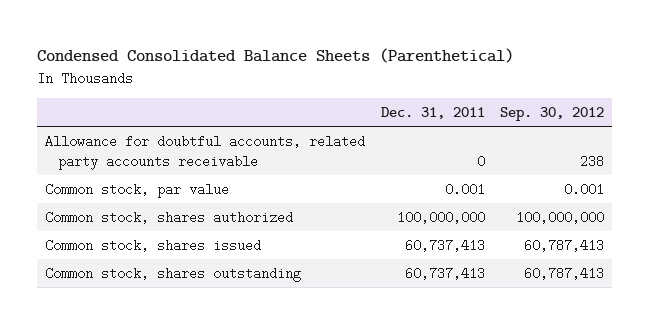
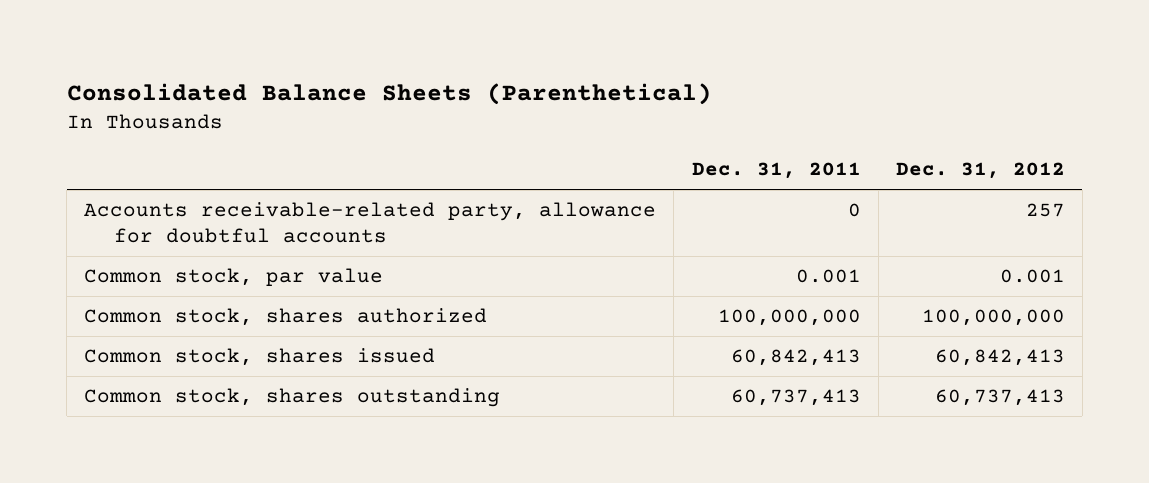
[37,48,515,64] Condensed Consolidated Balance Sheets (Parenthetical) -> [66,82,712,105] Consolidated Balance Sheets (Parenthetical)
[500,106,605,121] Sep. 30, 2012 -> none
none -> [895,162,1065,180] Dec. 31, 2012
[44,134,365,170] Allowance for doubtful accounts, related party accounts receivable -> [84,202,657,243] Accounts receivable-related party, allowance for doubtful accounts
[404,238,485,252] 60,737,413 -> [730,349,861,367] 60,842,413

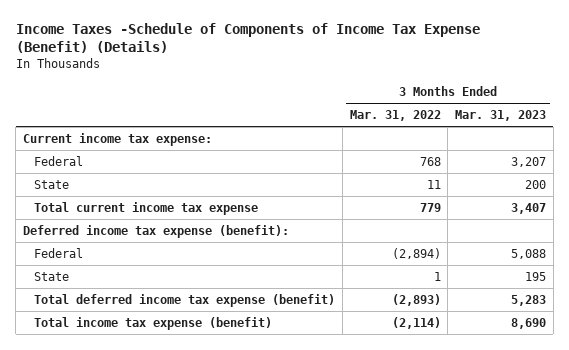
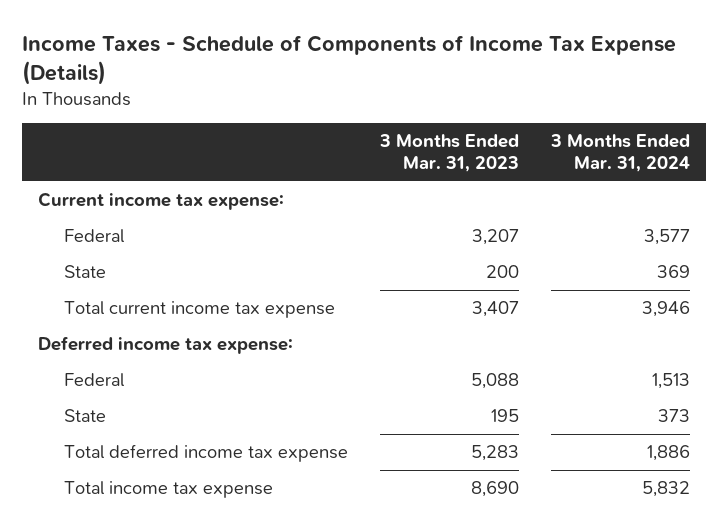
[15,23,480,54] Income Taxes -Schedule of Components of Income Tax Expense (Benefit) (Details) -> [22,34,677,85] Income Taxes - Schedule of Components of Income Tax Expense (Details)
[349,109,441,121] Mar. 31, 2022 -> none
none -> [549,134,690,173] 3 Months Ended Mar. 31, 2024
[23,224,290,238] Deferred income tax expense (benefit): -> [38,336,294,355] Deferred income tax expense:
[34,293,336,307] Total deferred income tax expense (benefit) -> [63,444,348,463] Total deferred income tax expense
[34,316,273,330] Total income tax expense (benefit) -> [63,481,273,499] Total income tax expense

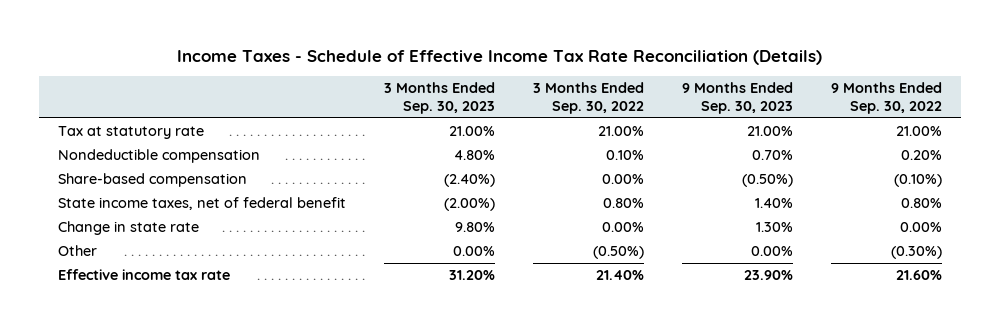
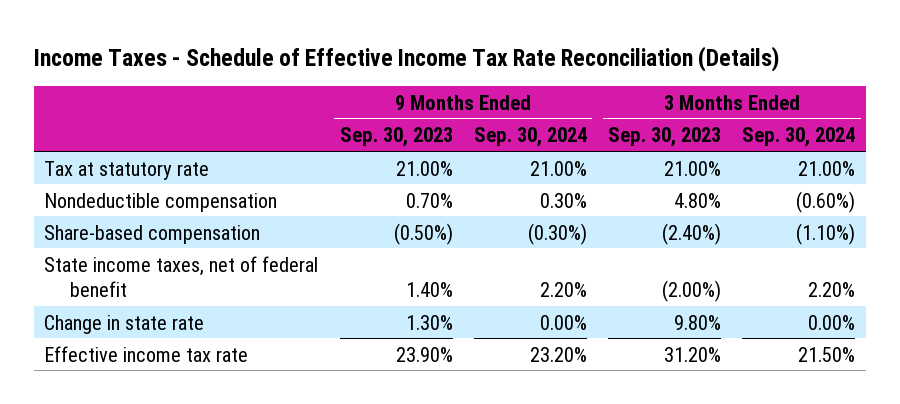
[533,82,645,115] 3 Months Ended Sep. 30, 2022 -> none
[831,82,943,115] 9 Months Ended Sep. 30, 2022 -> none
none -> [473,127,587,148] Sep. 30, 2024
none -> [742,127,856,148] Sep. 30, 2024
[58,244,98,256] Other -> none

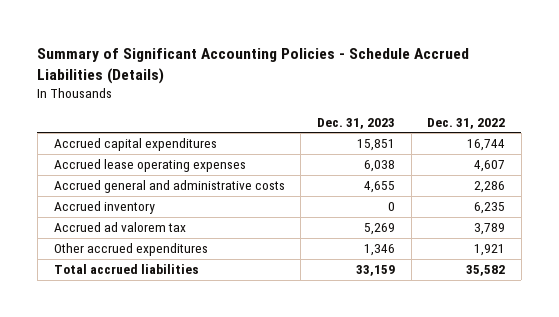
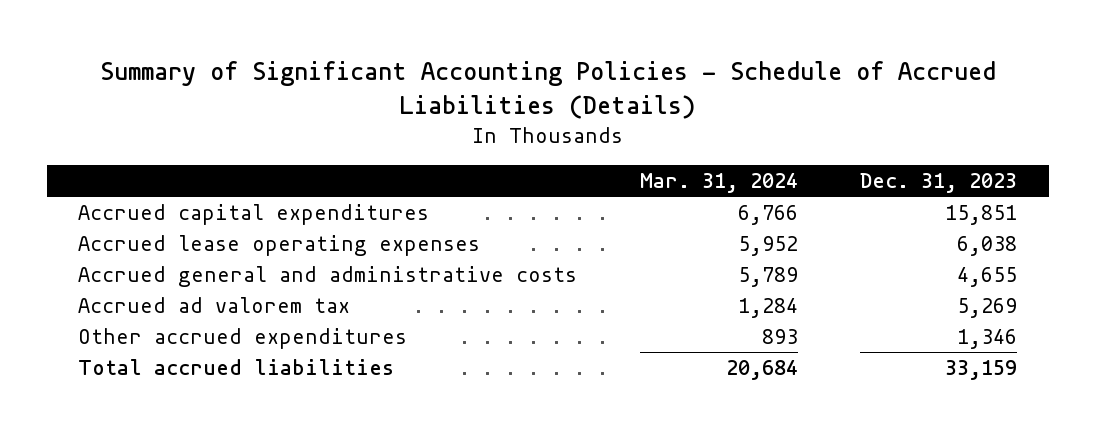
[37,47,470,84] Summary of Significant Accounting Policies - Schedule Accrued Liabilities (Details) -> [99,61,996,120] Summary of Significant Accounting Policies - Schedule of Accrued Liabilities (Details)
[427,117,506,129] Dec. 31, 2022 -> none
none -> [639,173,798,194] Mar. 31, 2024
[53,201,155,215] Accrued inventory -> none

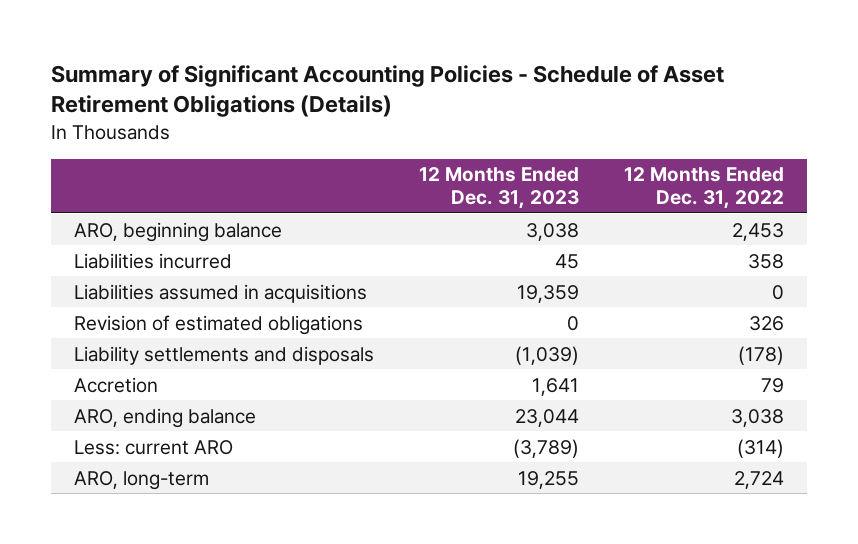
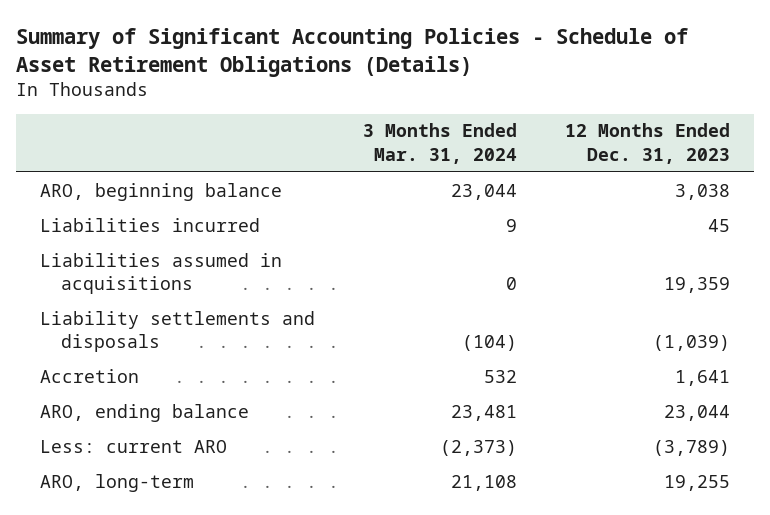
[624,167,785,210] 12 Months Ended Dec. 31, 2022 -> none
none -> [363,123,518,164] 3 Months Ended Mar. 31, 2024
[73,314,363,335] Revision of estimated obligations -> none

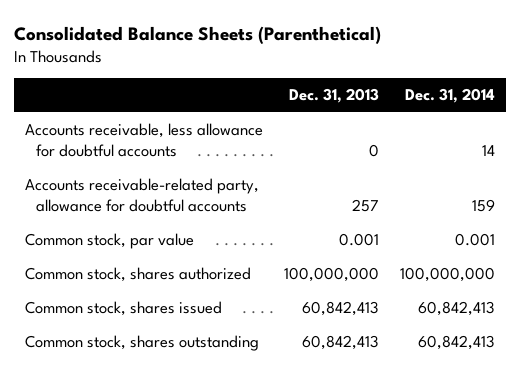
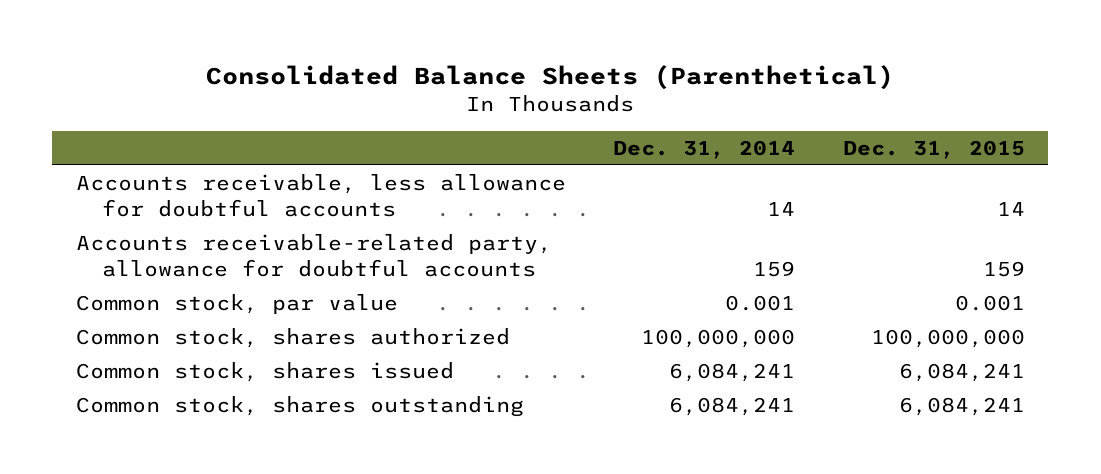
[289,88,380,104] Dec. 31, 2013 -> none
none -> [842,139,1025,159] Dec. 31, 2015
[418,301,496,317] 60,842,413 -> [669,363,796,383] 6,084,241
[418,335,496,351] 60,842,413 -> [669,397,796,417] 6,084,241

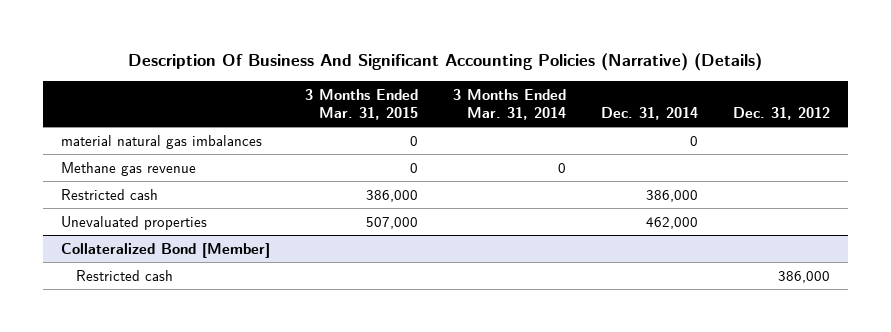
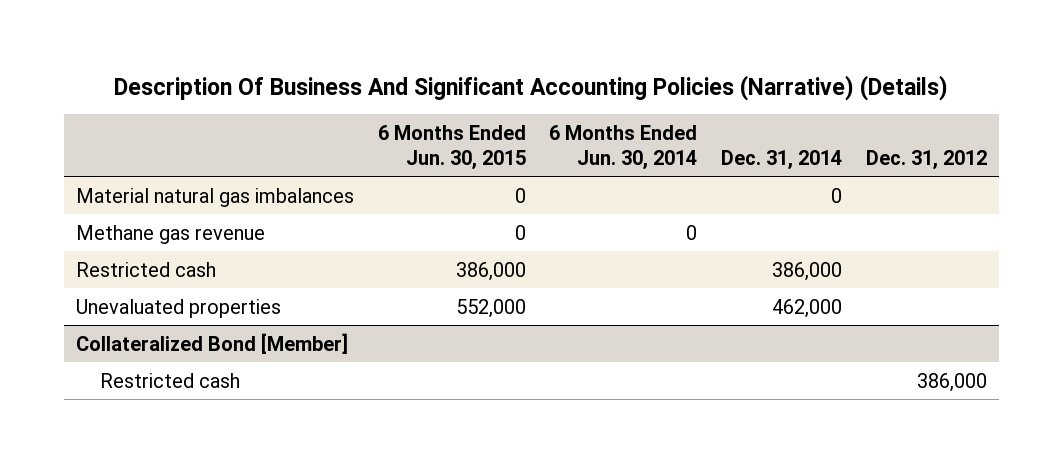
[304,89,418,121] 3 Months Ended Mar. 31, 2015 -> none
[452,89,566,121] 3 Months Ended Mar. 31, 2014 -> none
none -> [377,124,526,170] 6 Months Ended Jun. 30, 2015
none -> [549,124,698,170] 6 Months Ended Jun. 30, 2014
[60,134,262,149] material natural gas imbalances -> [75,187,354,207] Material natural gas imbalances

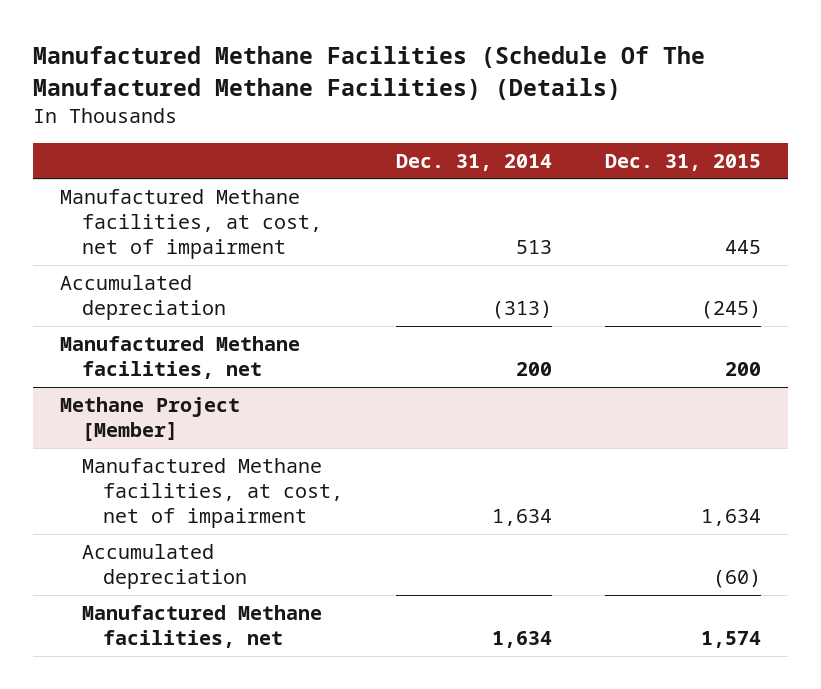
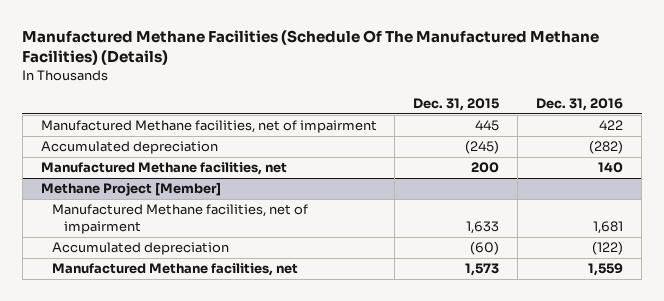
[396,153,553,171] Dec. 31, 2014 -> none
none -> [536,98,624,112] Dec. 31, 2016
[59,188,322,260] Manufactured Methane facilities, at cost, net of impairment -> [40,120,377,134] Manufactured Methane facilities, net of impairment
[81,457,344,529] Manufactured Methane facilities, at cost, net of impairment -> [52,204,309,234] Manufactured Methane facilities, net of impairment
[701,509,762,527] 1,634 -> [466,220,500,234] 1,633
[701,631,762,649] 1,574 -> [465,263,500,277] 1,573

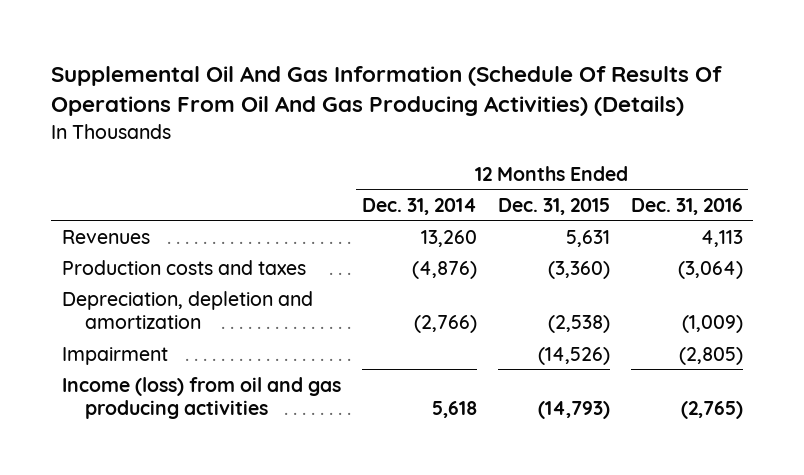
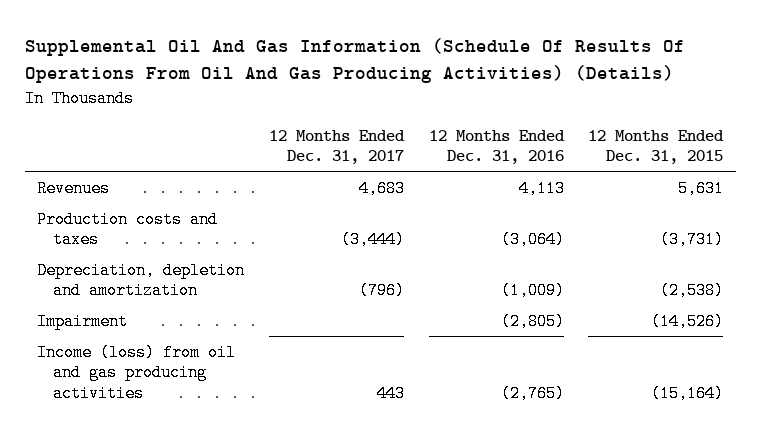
[361,197,477,215] Dec. 31, 2014 -> none
none -> [268,129,405,165] 12 Months Ended Dec. 31, 2017
[547,260,610,279] (3,360) -> [660,231,725,249] (3,731)
[537,401,610,420] (14,793) -> [651,384,725,402] (15,164)

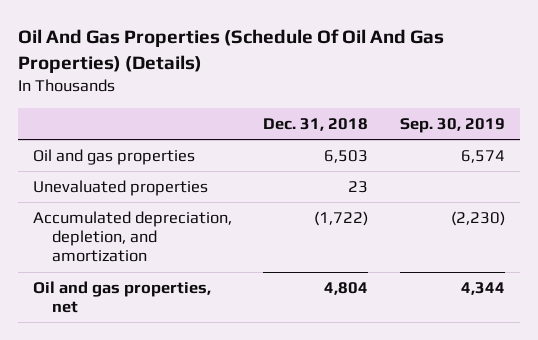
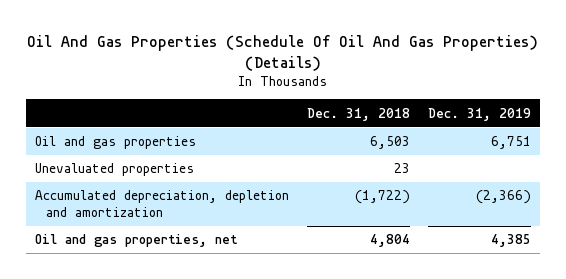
[399,118,505,134] Sep. 30, 2019 -> none
none -> [428,107,532,121] Dec. 31, 2019
[33,211,233,263] Accumulated depreciation, depletion, and amortization -> [34,190,289,218] Accumulated depreciation, depletion and amortization

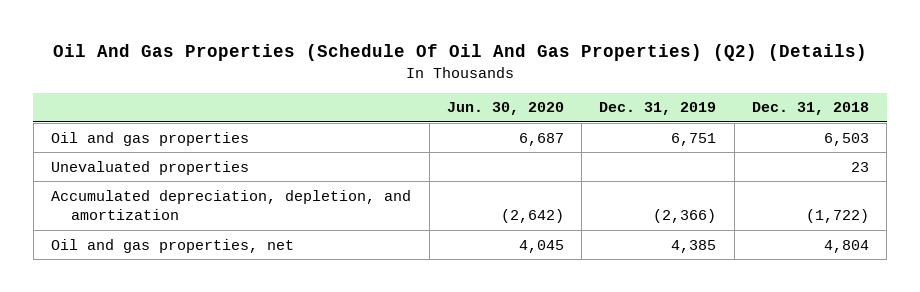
[27,34,539,71] Oil And Gas Properties (Schedule Of Oil And Gas Properties) (Details) -> [53,44,868,62] Oil And Gas Properties (Schedule Of Oil And Gas Properties) (Q2) (Details)
none -> [446,102,564,116] Jun. 30, 2020
[34,190,289,218] Accumulated depreciation, depletion and amortization -> [51,189,412,221] Accumulated depreciation, depletion, and amortization

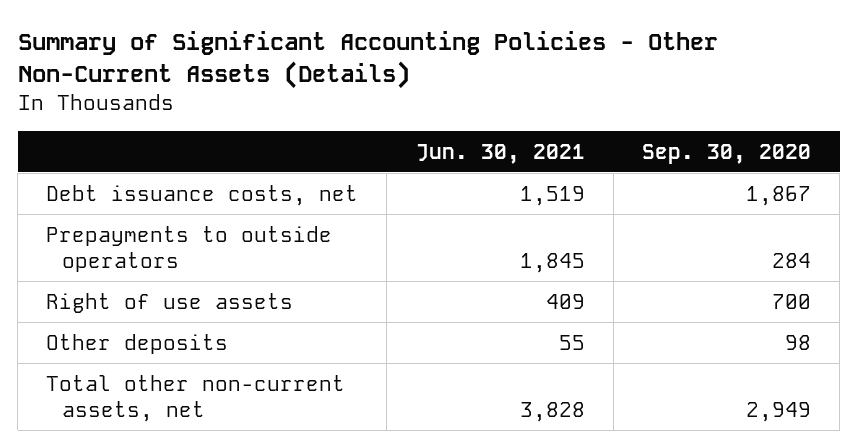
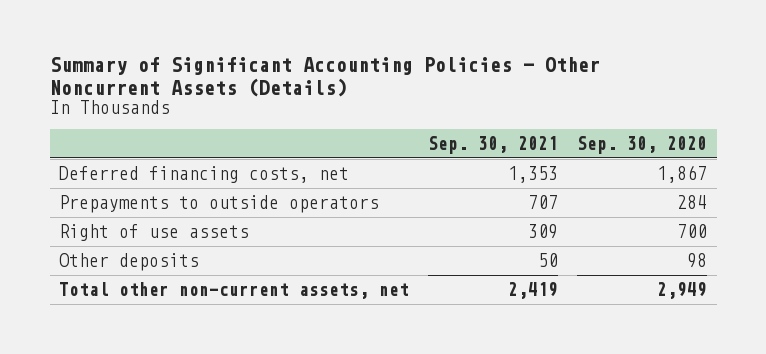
[17,30,718,90] Summary of Significant Accounting Policies - Other Non-Current Assets (Details) -> [49,57,600,97] Summary of Significant Accounting Policies - Other Noncurrent Assets (Details)
[415,143,585,164] Jun. 30, 2021 -> none
none -> [428,135,559,154] Sep. 30, 2021
[46,184,359,206] Debt issuance costs, net -> [59,166,350,184] Deferred financing costs, net

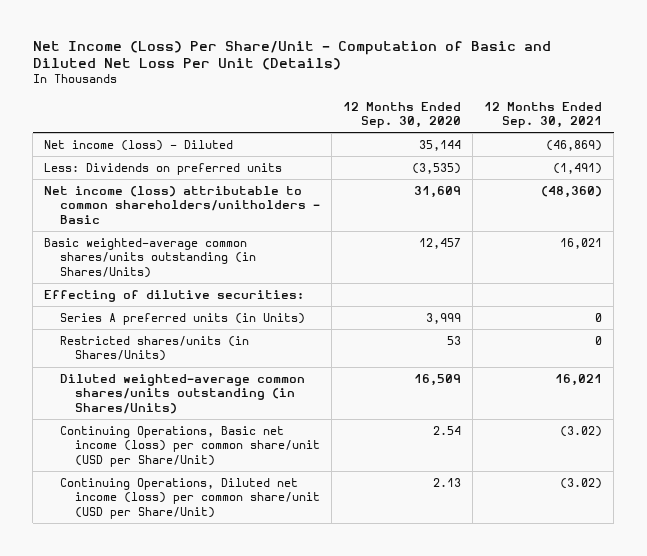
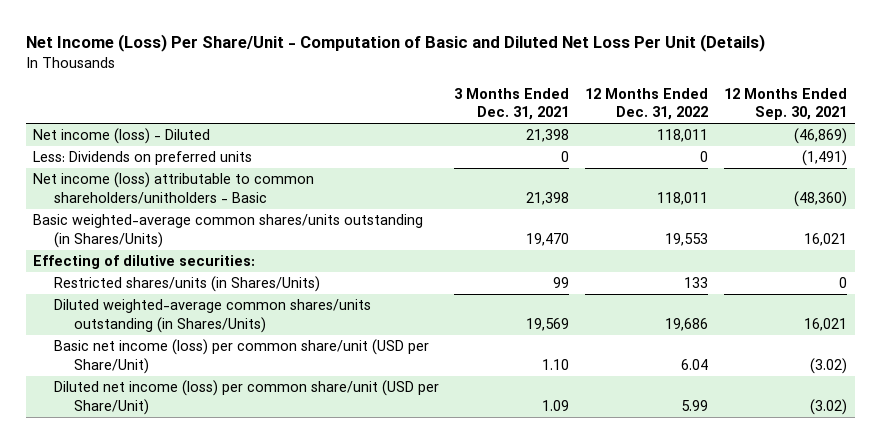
[343,101,462,129] 12 Months Ended Sep. 30, 2020 -> none
none -> [454,87,570,121] 3 Months Ended Dec. 31, 2021
none -> [585,87,709,121] 12 Months Ended Dec. 31, 2022
[59,312,305,325] Series A preferred units (in Units) -> none
[59,425,320,467] Continuing Operations, Basic net income (loss) per common share/unit (USD per Share/Unit) -> [53,339,429,374] Basic net income (loss) per common share/unit (USD per Share/Unit)
[59,477,320,519] Continuing Operations, Diluted net income (loss) per common share/unit (USD per Share/Unit) -> [53,380,439,415] Diluted net income (loss) per common share/unit (USD per Share/Unit)

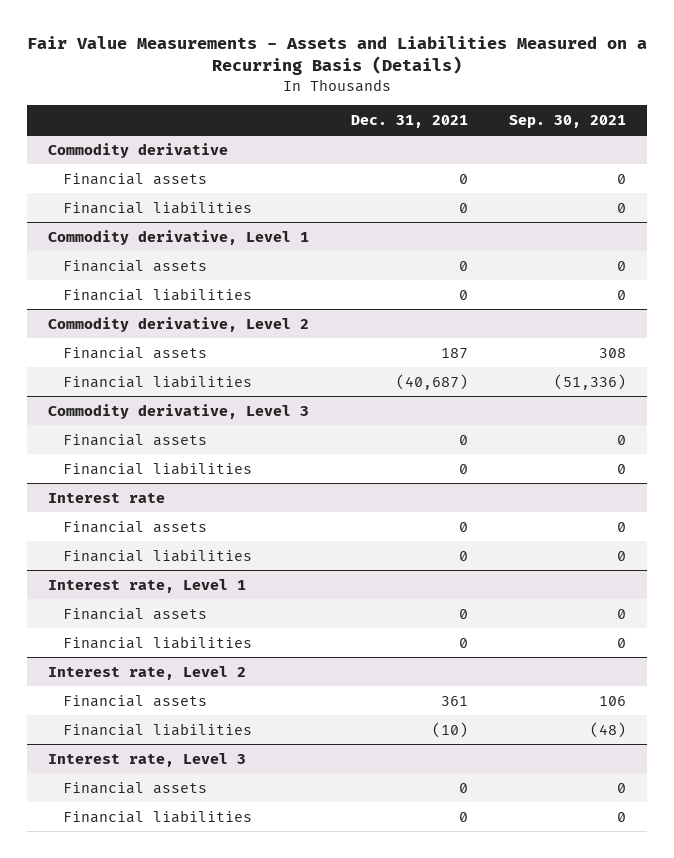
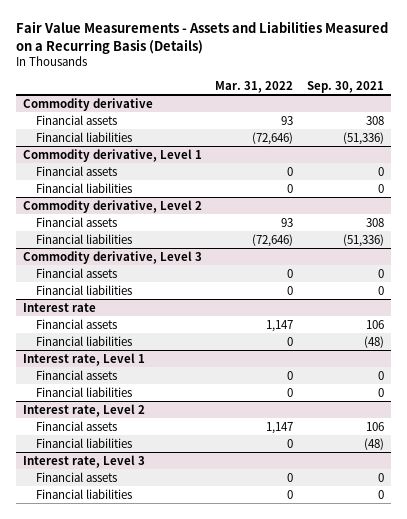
[350,114,468,128] Dec. 31, 2021 -> none
none -> [215,80,294,93] Mar. 31, 2022
[617,173,627,184] 0 -> [366,115,385,125] 308
[617,202,627,213] 0 -> [343,131,385,145] (51,336)
[617,521,627,532] 0 -> [366,319,385,329] 106
[617,550,627,561] 0 -> [364,335,385,348] (48)

